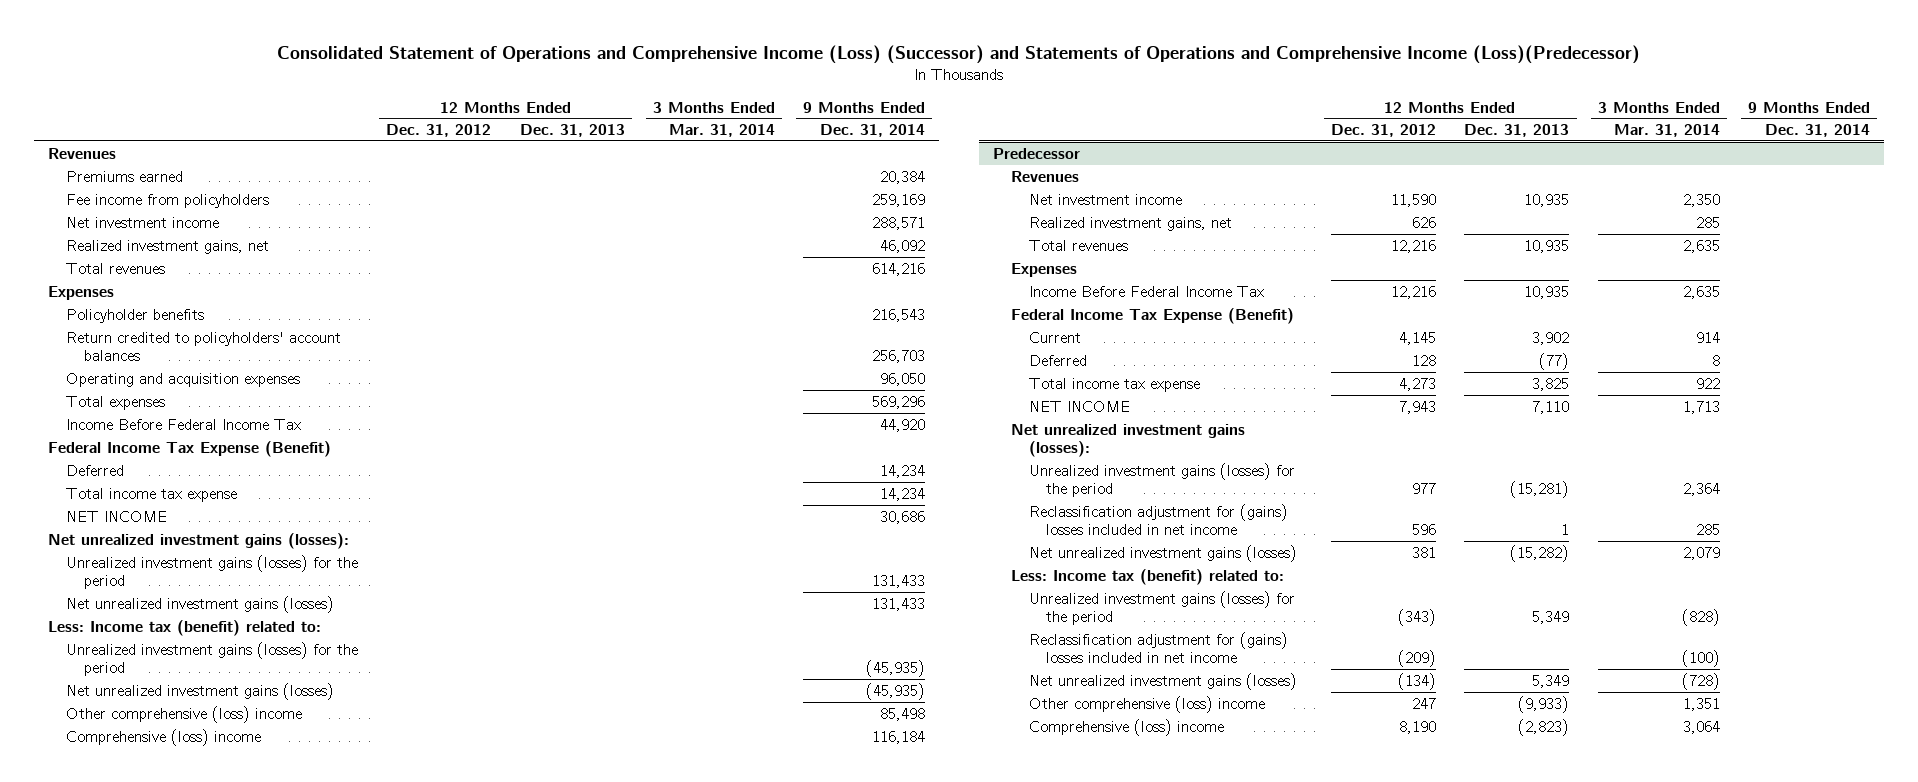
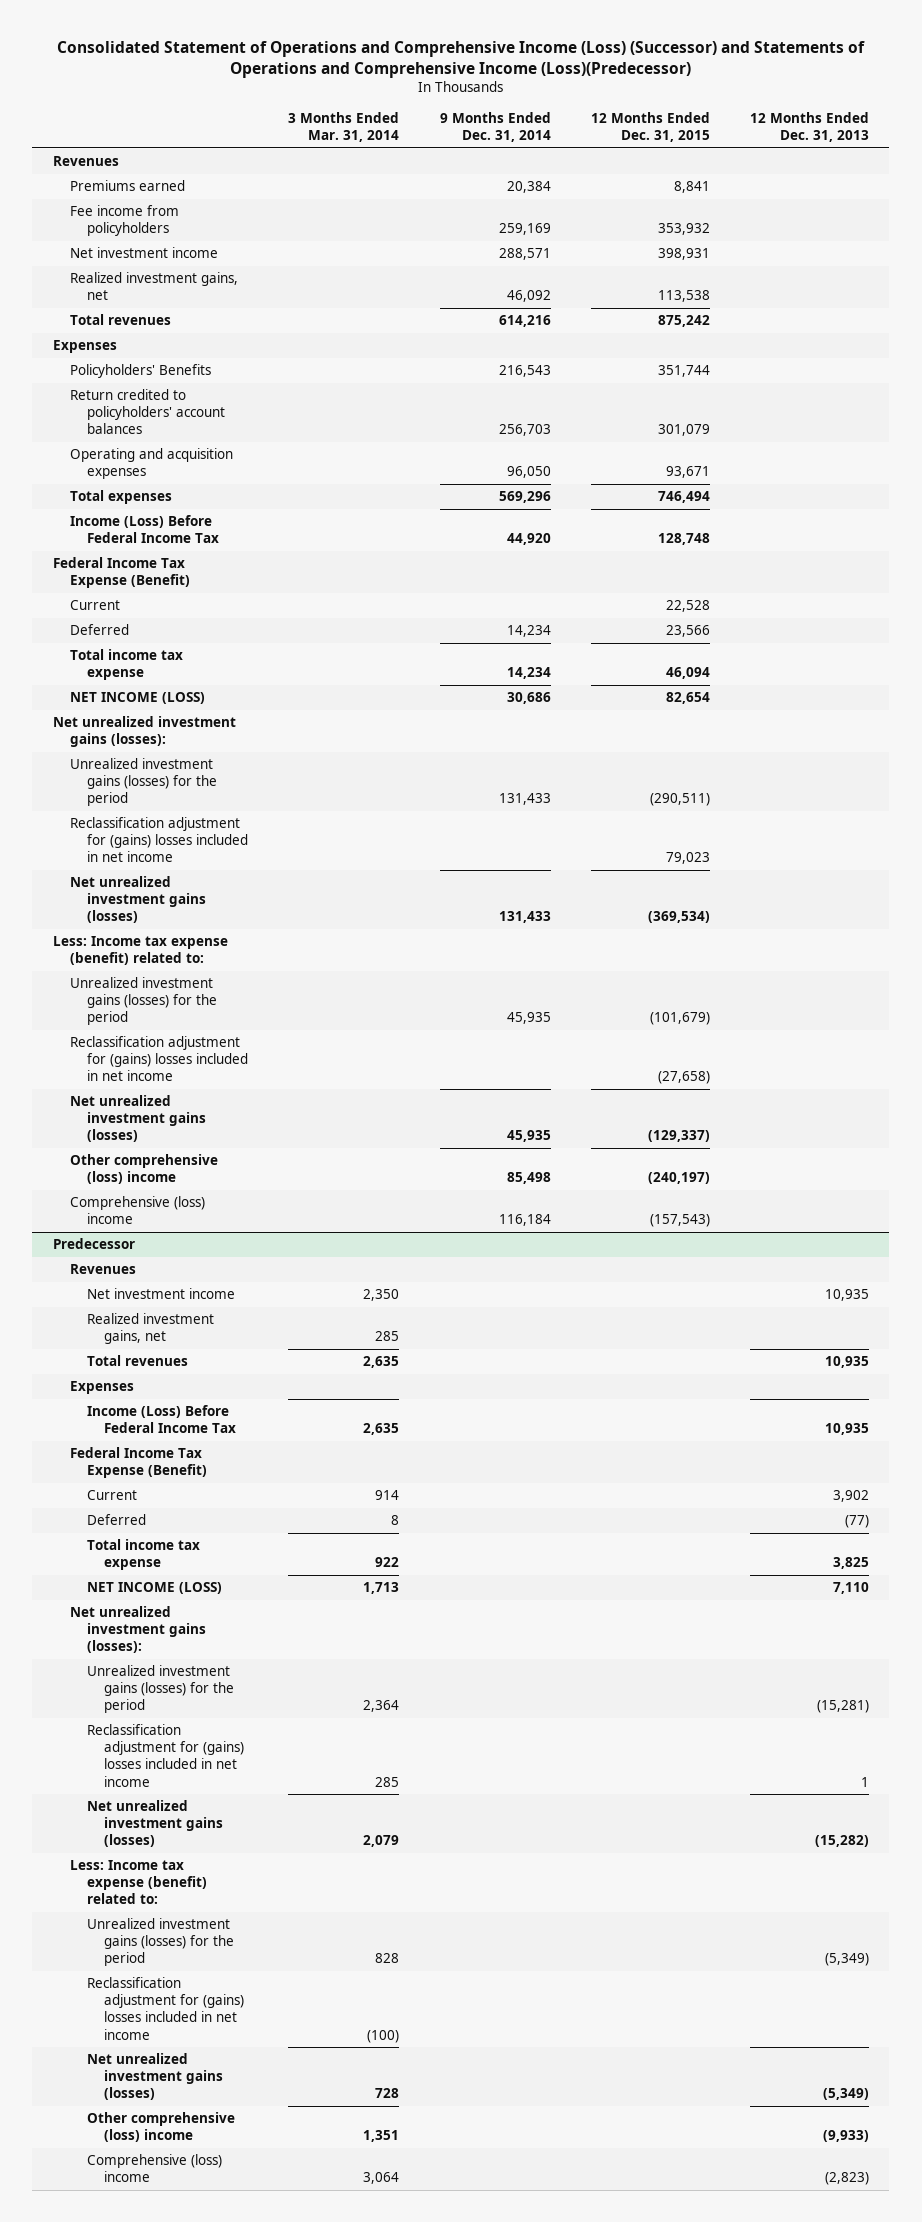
[386,124,492,138] Dec. 31, 2012 -> none
none -> [590,112,710,143] 12 Months Ended Dec. 31, 2015
[66,308,205,323] Policyholder benefits -> [69,364,211,379] Policyholders' Benefits
[66,418,302,430] Income Before Federal Income Tax -> [69,515,219,544] Income (Loss) Before Federal Income Tax
none -> [69,600,120,611] Current
[66,510,168,522] NET INCOME -> [69,692,205,705] NET INCOME (LOSS)
none -> [69,817,248,863] Reclassification adjustment for (gains) losses included in net income
[48,619,322,636] Less: Income tax (benefit) related to: -> [52,936,228,966] Less: Income tax expense (benefit) related to:
[866,660,926,678] (45,935) -> [506,1012,551,1025] 45,935
none -> [69,1036,248,1082] Reclassification adjustment for (gains) losses included in net income
[866,682,926,700] (45,935) -> [506,1130,551,1143] 45,935
[1028,285,1264,297] Income Before Federal Income Tax -> [86,1405,237,1434] Income (Loss) Before Federal Income Tax
[1028,400,1130,412] NET INCOME -> [86,1582,222,1595] NET INCOME (LOSS)
[1010,568,1284,585] Less: Income tax (benefit) related to: -> [69,1860,207,1905] Less: Income tax expense (benefit) related to:
[1532,611,1570,625] 5,349 -> [825,1953,870,1967] (5,349)
[1681,609,1720,627] (828) -> [375,1953,400,1964] 828
[1532,674,1570,688] 5,349 -> [823,2088,870,2101] (5,349)
[1681,672,1720,690] (728) -> [375,2088,400,2099] 728

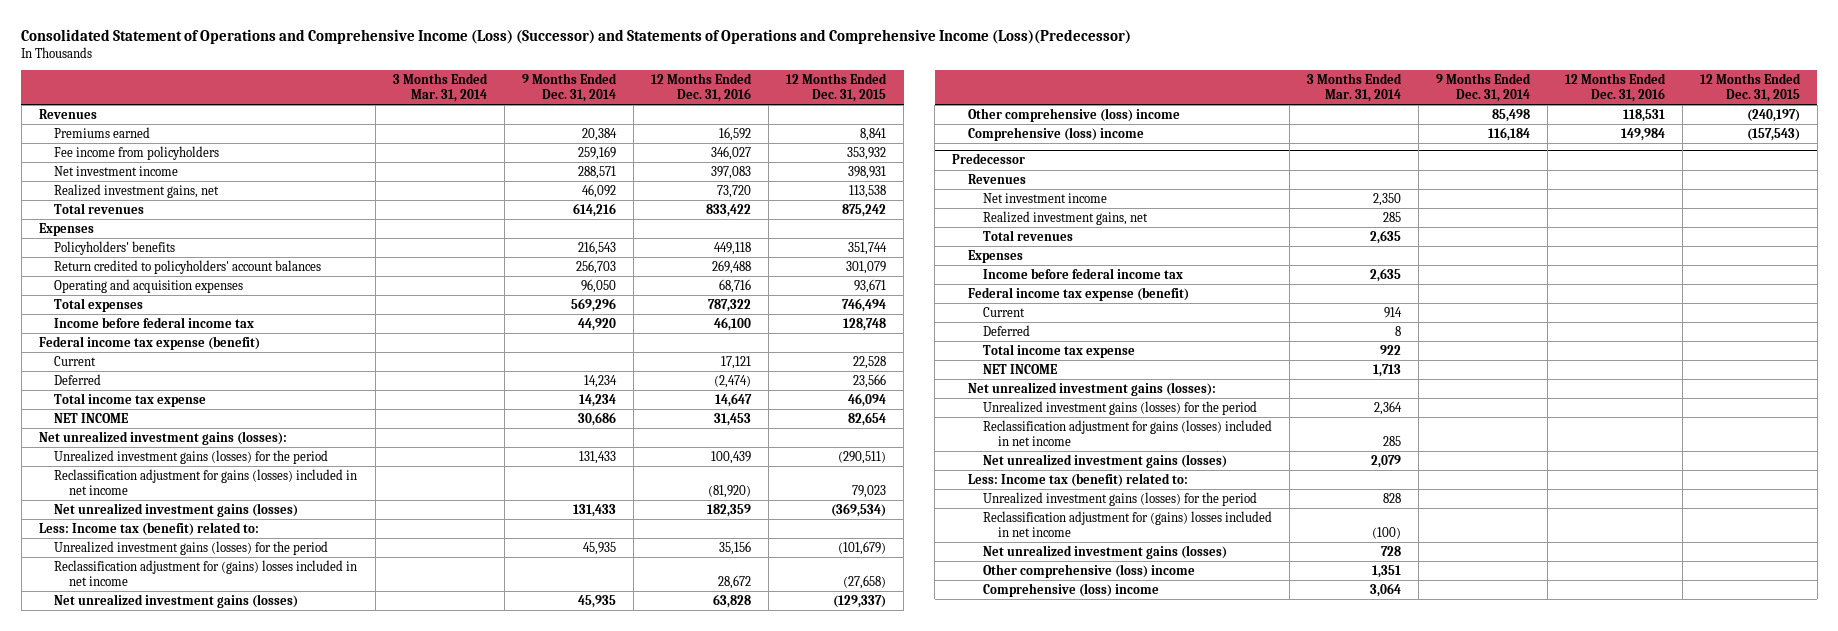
[750,112,870,143] 12 Months Ended Dec. 31, 2013 -> none
none -> [651,73,753,103] 12 Months Ended Dec. 31, 2016
[69,364,211,379] Policyholders' Benefits -> [54,240,176,255] Policyholders' benefits
[69,515,219,544] Income (Loss) Before Federal Income Tax -> [54,316,255,328] Income before federal income tax
[52,557,190,589] Federal Income Tax Expense (Benefit) -> [38,335,260,350] Federal income tax expense (benefit)
[69,692,205,705] NET INCOME (LOSS) -> [54,412,129,423] NET INCOME
[69,817,248,863] Reclassification adjustment for (gains) losses included in net income -> [54,468,358,495] Reclassification adjustment for gains (losses) included in net income
[52,936,228,966] Less: Income tax expense (benefit) related to: -> [38,521,259,536] Less: Income tax (benefit) related to:
[86,1405,237,1434] Income (Loss) Before Federal Income Tax -> [983,267,1184,279] Income before federal income tax
[69,1447,207,1479] Federal Income Tax Expense (Benefit) -> [967,286,1189,301] Federal income tax expense (benefit)
[86,1582,222,1595] NET INCOME (LOSS) -> [983,363,1058,374] NET INCOME
[86,1724,245,1787] Reclassification adjustment for (gains) losses included in net income -> [983,419,1273,446] Reclassification adjustment for gains (losses) included in net income
[69,1860,207,1905] Less: Income tax expense (benefit) related to: -> [967,472,1188,487] Less: Income tax (benefit) related to:

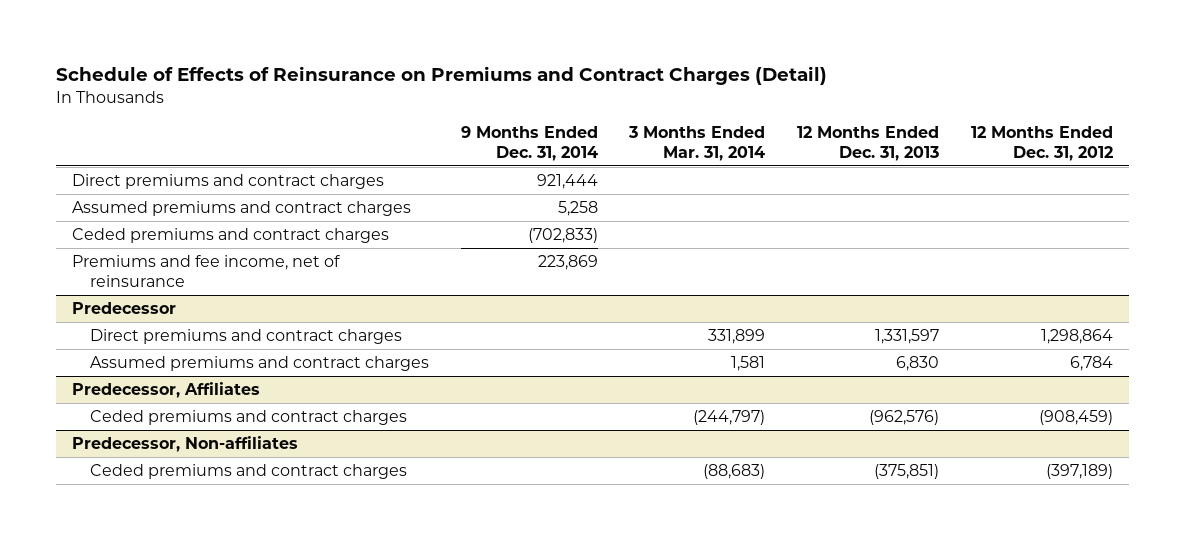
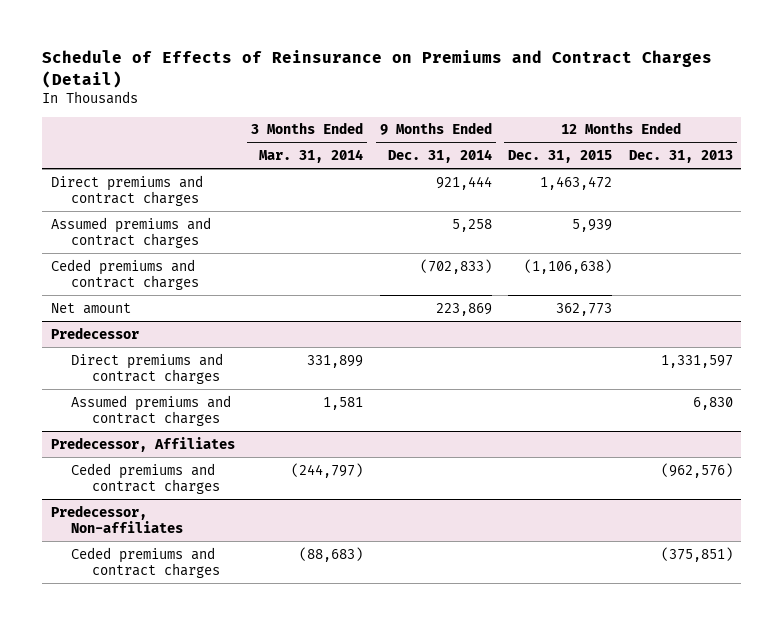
[970,126,1113,161] 12 Months Ended Dec. 31, 2012 -> none
none -> [508,150,613,164] Dec. 31, 2015
[71,255,340,288] Premiums and fee income, net of reinsurance -> [50,302,131,314] Net amount

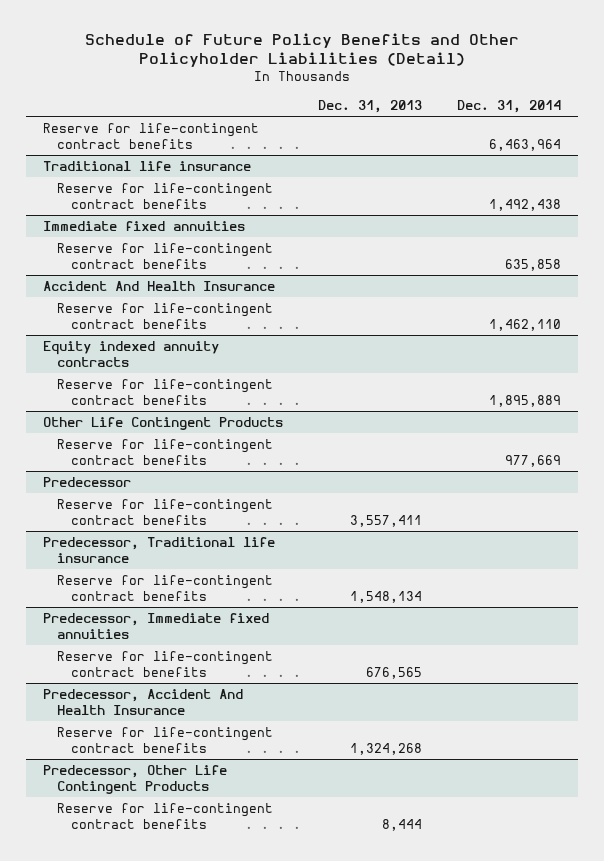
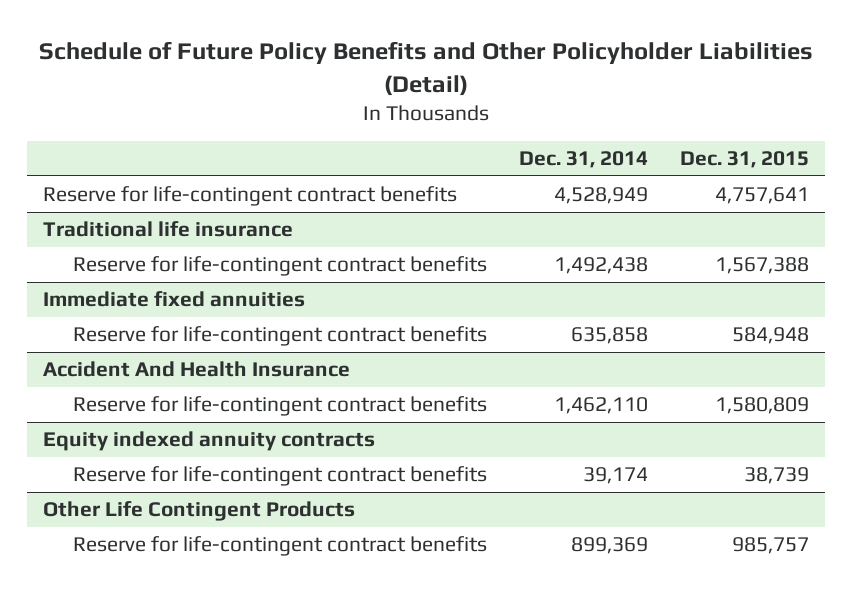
[317,99,422,113] Dec. 31, 2013 -> none
none -> [680,151,810,169] Dec. 31, 2015
[488,138,561,151] 6,463,964 -> [554,187,649,205] 4,528,949
[488,394,561,407] 1,895,889 -> [583,467,649,485] 39,174
[43,476,132,487] Predecessor -> none
[57,498,274,525] Reserve for life-contingent contract benefits -> none
[43,536,276,563] Predecessor, Traditional life insurance -> none
[57,574,274,601] Reserve for life-contingent contract benefits -> none
[43,612,270,639] Predecessor, Immediate fixed annuities -> none
[57,650,274,677] Reserve for life-contingent contract benefits -> none
[43,688,244,715] Predecessor, Accident And Health Insurance -> none
[57,726,274,753] Reserve for life-contingent contract benefits -> none
[43,764,228,794] Predecessor, Other Life Contingent Products -> none
[57,802,274,829] Reserve for life-contingent contract benefits -> none
[504,454,561,467] 977,669 -> [571,537,649,555] 899,369

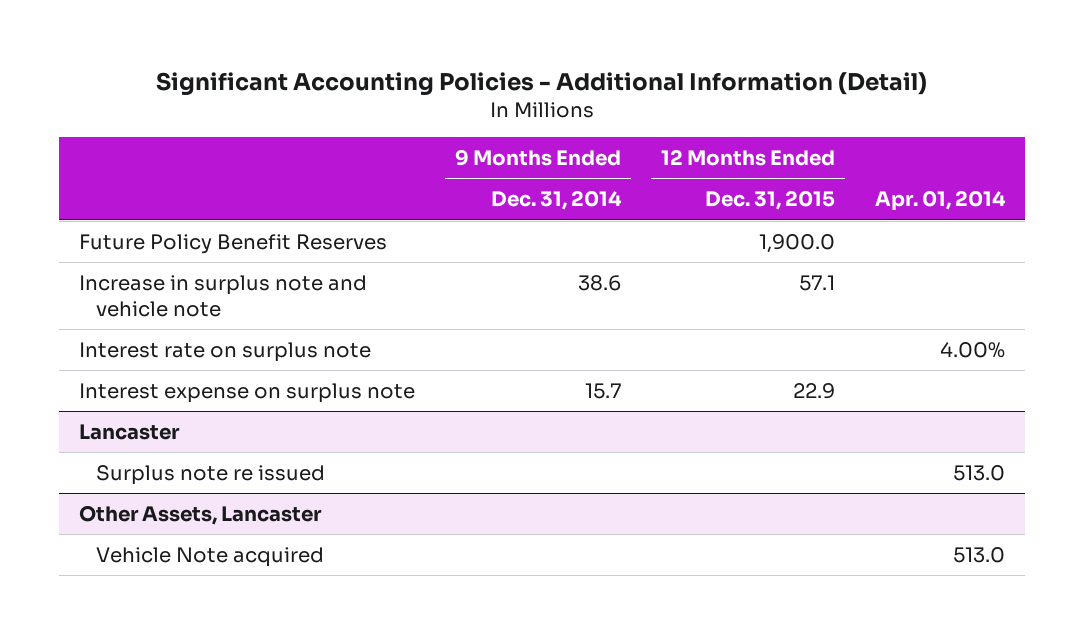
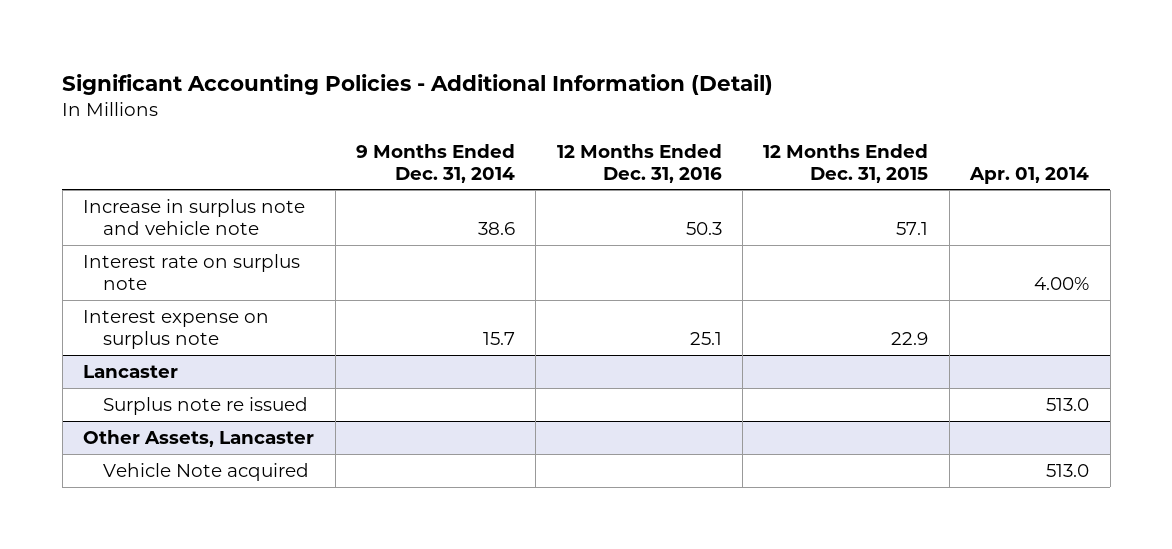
none -> [556,143,722,183] 12 Months Ended Dec. 31, 2016
[78,233,387,254] Future Policy Benefit Reserves -> none

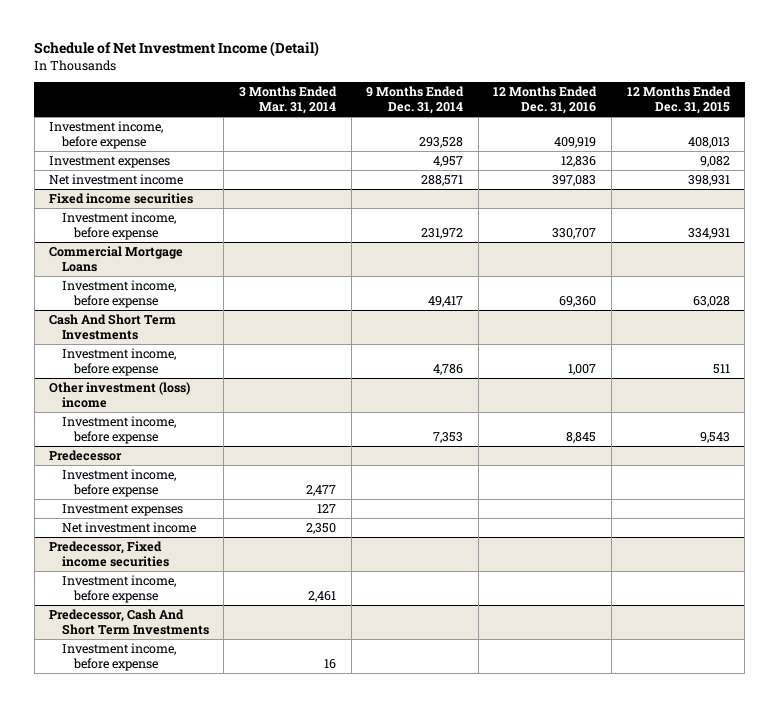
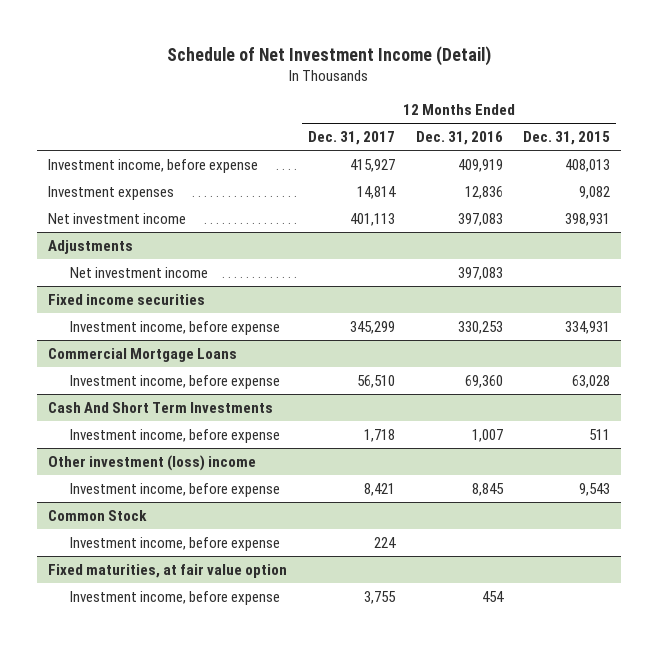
[238,86,337,115] 3 Months Ended Mar. 31, 2014 -> none
[366,86,465,115] 9 Months Ended Dec. 31, 2014 -> none
none -> [307,131,395,146] Dec. 31, 2017
none -> [47,239,133,254] Adjustments
none -> [70,266,209,278] Net investment income
[552,228,597,240] 330,707 -> [457,320,503,334] 330,253
[49,449,123,461] Predecessor -> none
[61,468,176,498] Investment income, before expense -> none
[61,503,183,516] Investment expenses -> none
[61,521,196,533] Net investment income -> none
[49,540,169,568] Predecessor, Fixed income securities -> none
[61,574,176,604] Investment income, before expense -> none
[49,608,209,636] Predecessor, Cash And Short Term Investments -> none
[61,642,176,672] Investment income, before expense -> none
none -> [47,509,147,521] Common Stock
none -> [70,536,281,551] Investment income, before expense
none -> [47,563,287,578] Fixed maturities, at fair value option
none -> [70,590,281,605] Investment income, before expense

